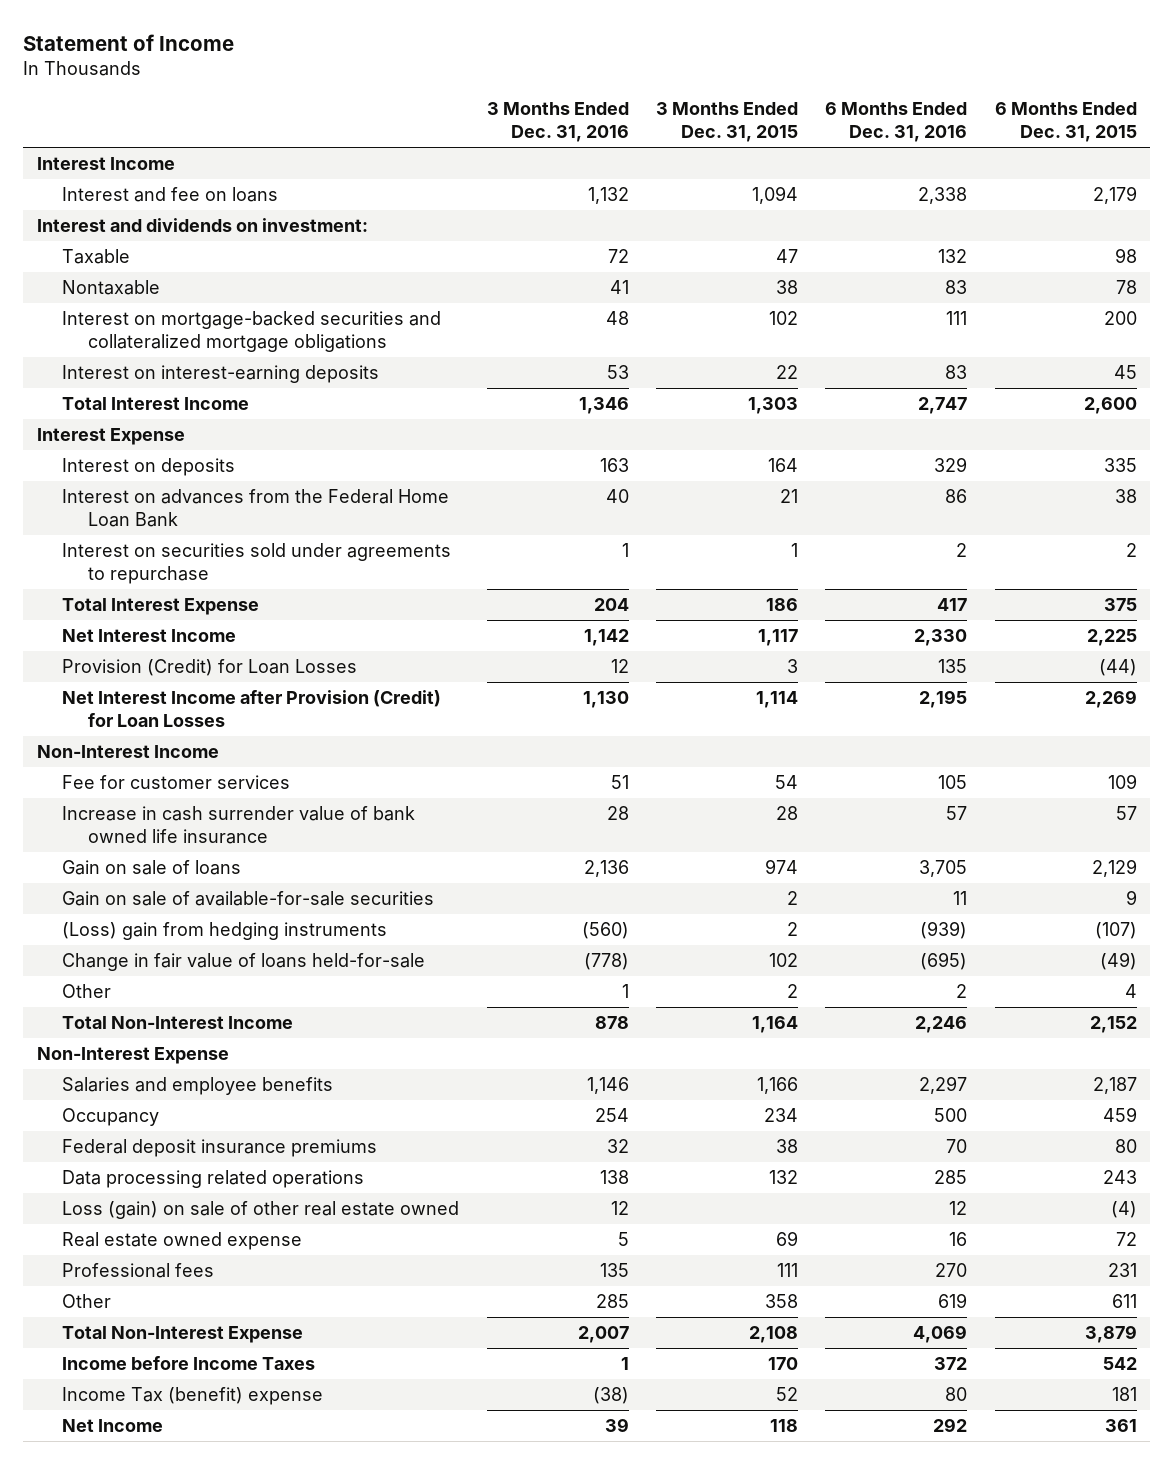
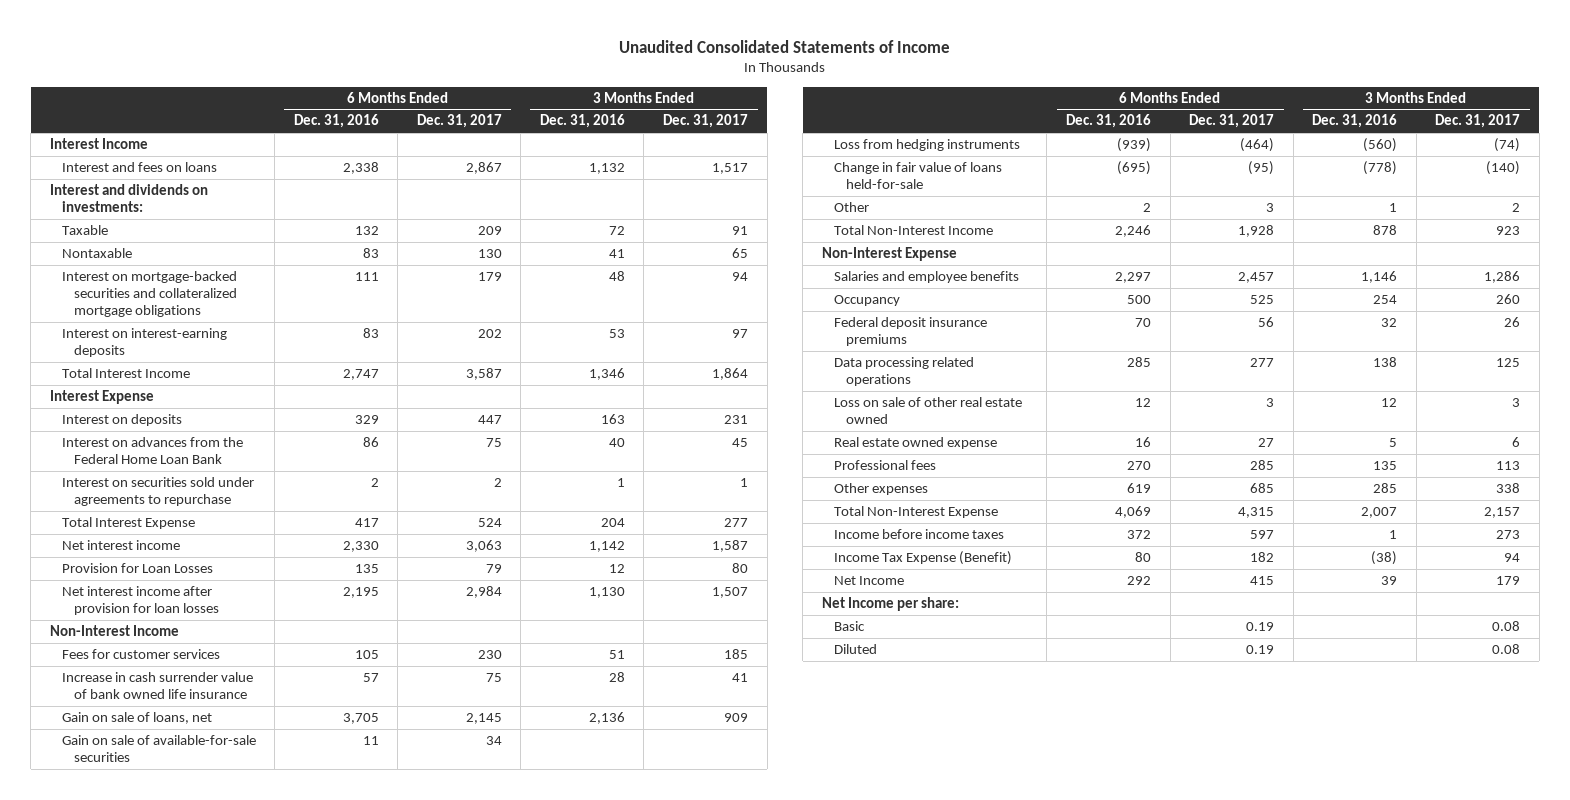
[23,34,235,52] Statement of Income -> [619,39,951,53] Unaudited Consolidated Statements of Income
[656,102,799,143] 3 Months Ended Dec. 31, 2015 -> none
[994,102,1137,143] 6 Months Ended Dec. 31, 2015 -> none
none -> [416,114,502,129] Dec. 31, 2017
none -> [663,114,749,129] Dec. 31, 2017
[62,187,279,203] Interest and fee on loans -> [61,161,217,172] Interest and fees on loans
[36,218,368,233] Interest and dividends on investment: -> [49,183,208,213] Interest and dividends on investments:
[62,629,237,643] Net Interest Income -> [61,539,180,550] Net interest income
[62,659,358,677] Provision (Credit) for Loan Losses -> [61,562,213,573] Provision for Loan Losses
[62,690,442,727] Net Interest Income after Provision (Credit) for Loan Losses -> [61,585,219,616] Net interest income after provision for loan losses
[62,775,291,790] Fee for customer services -> [61,648,220,659] Fees for customer services
[62,860,242,876] Gain on sale of loans -> [61,711,212,724] Gain on sale of loans, net
[62,922,388,941] (Loss) gain from hedging instruments -> [833,138,1020,151] Loss from hedging instruments
[62,1201,460,1220] Loss (gain) on sale of other real estate owned -> [833,396,1022,425] Loss on sale of other real estate owned
[62,1294,112,1309] Other -> [833,482,928,495] Other expenses
[62,1356,316,1371] Income before Income Taxes -> [833,528,1004,539] Income before income taxes
[62,1387,324,1406] Income Tax (benefit) expense -> [833,550,1012,565] Income Tax Expense (Benefit)
none -> [821,596,959,611] Net Income per share:
none -> [833,620,865,631] Basic
none -> [833,643,877,654] Diluted

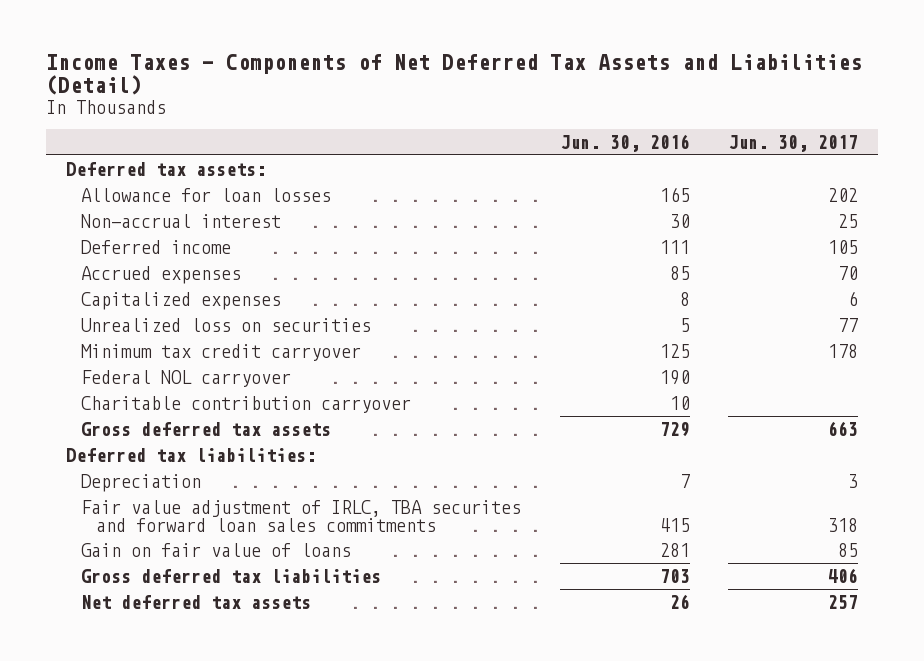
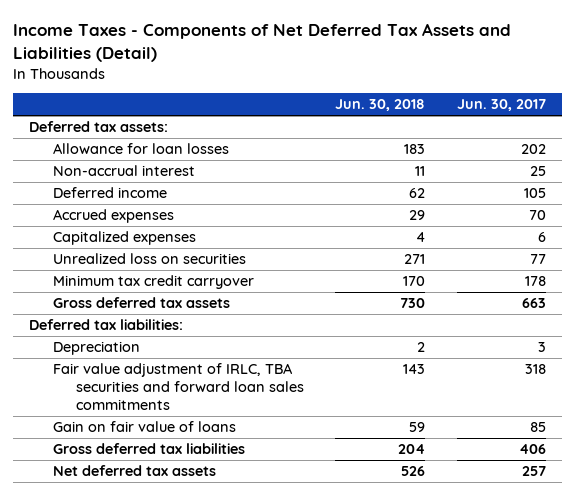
[559,134,690,153] Jun. 30, 2016 -> none
none -> [335,99,426,112] Jun. 30, 2018
[80,369,291,387] Federal NOL carryover -> none
[80,395,411,413] Charitable contribution carryover -> none
[80,499,521,532] Fair value adjustment of IRLC, TBA securites and forward loan sales commitments -> [52,363,304,411] Fair value adjustment of IRLC, TBA securities and forward loan sales commitments

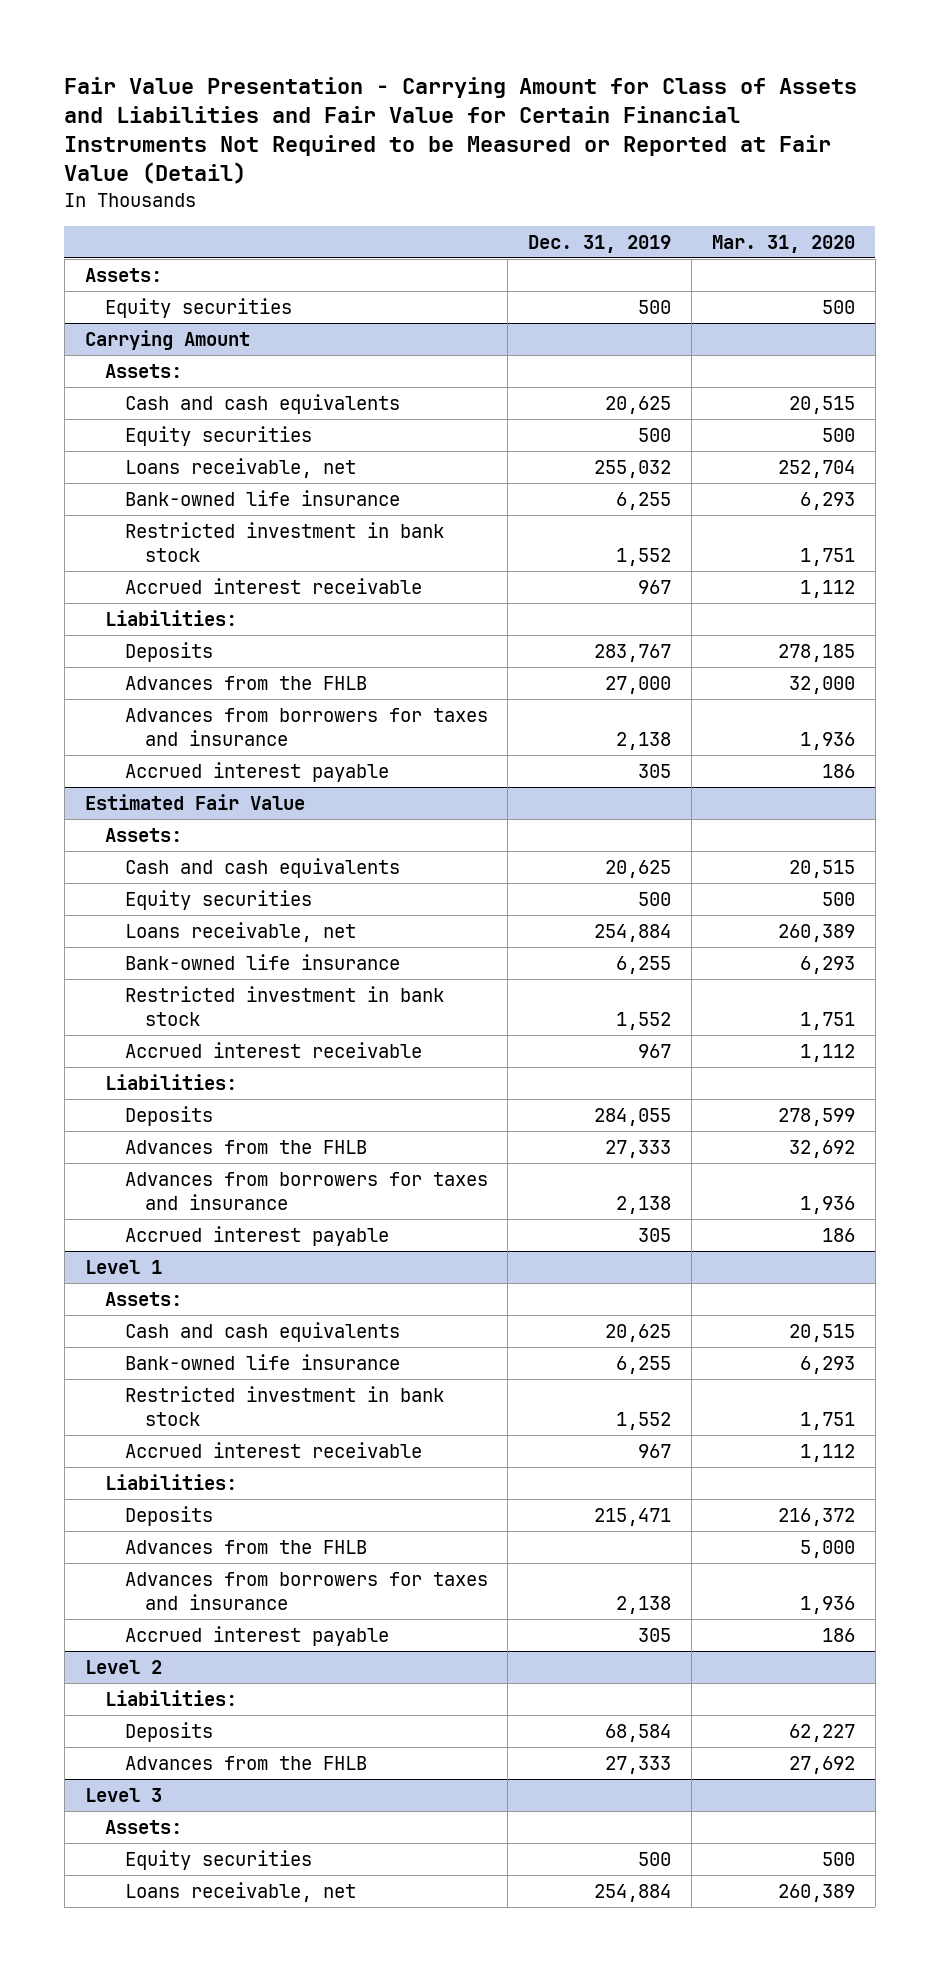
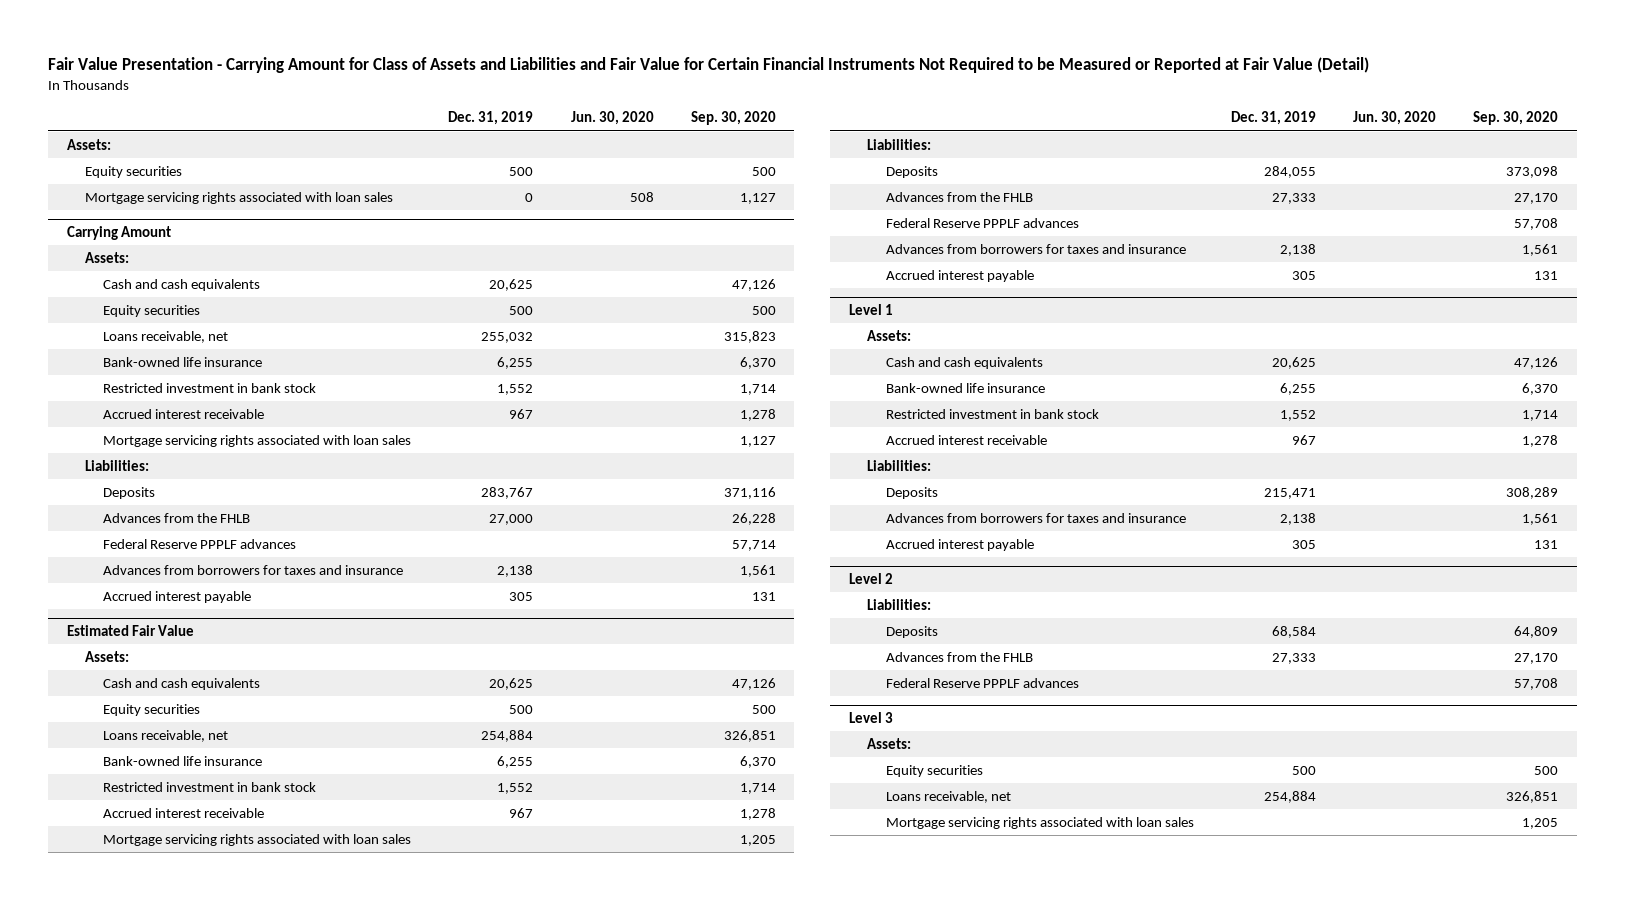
[711,234,855,253] Mar. 31, 2020 -> none
none -> [570,111,654,126] Jun. 30, 2020
none -> [690,111,776,126] Sep. 30, 2020
none -> [84,191,393,204] Mortgage servicing rights associated with loan sales
none -> [103,434,412,447] Mortgage servicing rights associated with loan sales
none -> [103,538,297,549] Federal Reserve PPPLF advances
none -> [103,833,412,846] Mortgage servicing rights associated with loan sales
none -> [885,217,1079,228] Federal Reserve PPPLF advances
[124,1539,367,1554] Advances from the FHLB -> none
none -> [885,677,1079,688] Federal Reserve PPPLF advances
none -> [885,816,1194,829] Mortgage servicing rights associated with loan sales

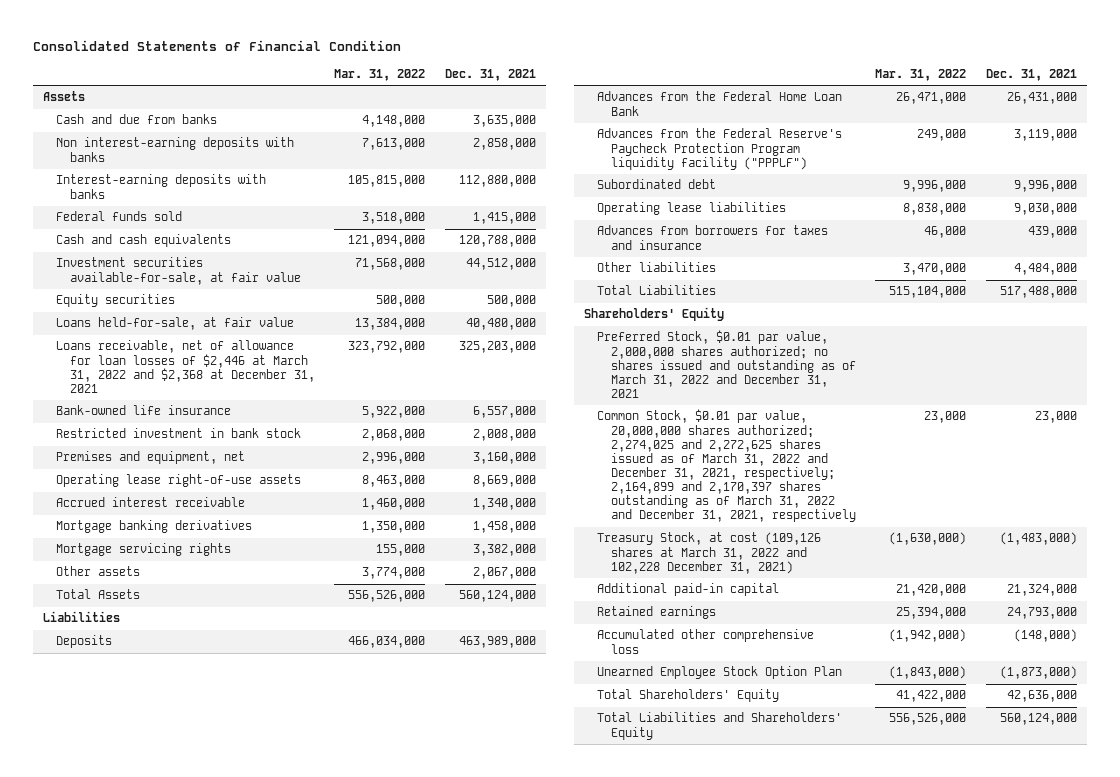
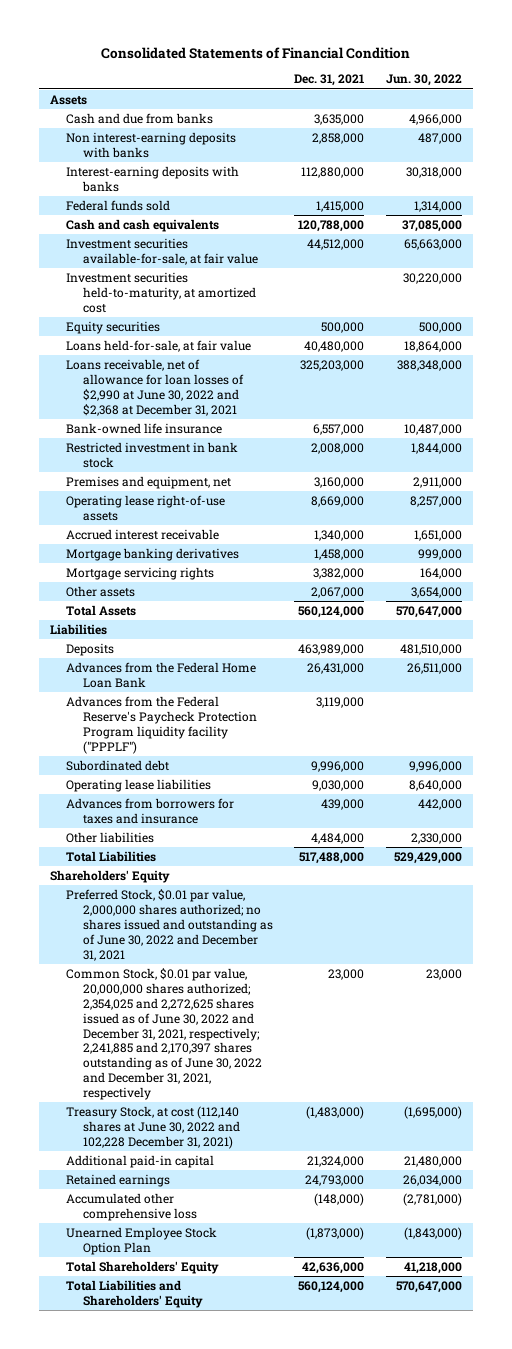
[334,68,426,81] Mar. 31, 2022 -> none
none -> [385,74,462,87] Jun. 30, 2022
none -> [66,271,256,313] Investment securities held-to-maturity, at amortized cost
[56,340,315,393] Loans receivable, net of allowance for loan losses of $2,446 at March 31, 2022 and $2,368 at December 31, 2021 -> [66,358,244,416] Loans receivable, net of allowance for loan losses of $2,990 at June 30, 2022 and $2,368 at December 31, 2021
[597,330,856,398] Preferred Stock, $0.01 par value, 2,000,000 shares authorized; no shares issued and outstanding as of March 31, 2022 and December 31, 2021 -> [66,888,273,961] Preferred Stock, $0.01 par value, 2,000,000 shares authorized; no shares issued and outstanding as of June 30, 2022 and December 31, 2021
[597,409,856,523] Common Stock, $0.01 par value, 20,000,000 shares authorized; 2,274,025 and 2,272,625 shares issued as of March 31, 2022 and December 31, 2021, respectively; 2,164,899 and 2,170,397 shares outstanding as of March 31, 2022 and December 31, 2021, respectively -> [66,967,262,1101] Common Stock, $0.01 par value, 20,000,000 shares authorized; 2,354,025 and 2,272,625 shares issued as of June 30, 2022 and December 31, 2021, respectively; 2,241,885 and 2,170,397 shares outstanding as of June 30, 2022 and December 31, 2021, respectively
[597,532,822,574] Treasury Stock, at cost (109,126 shares at March 31, 2022 and 102,228 December 31, 2021) -> [66,1105,240,1149] Treasury Stock, at cost (112,140 shares at June 30, 2022 and 102,228 December 31, 2021)

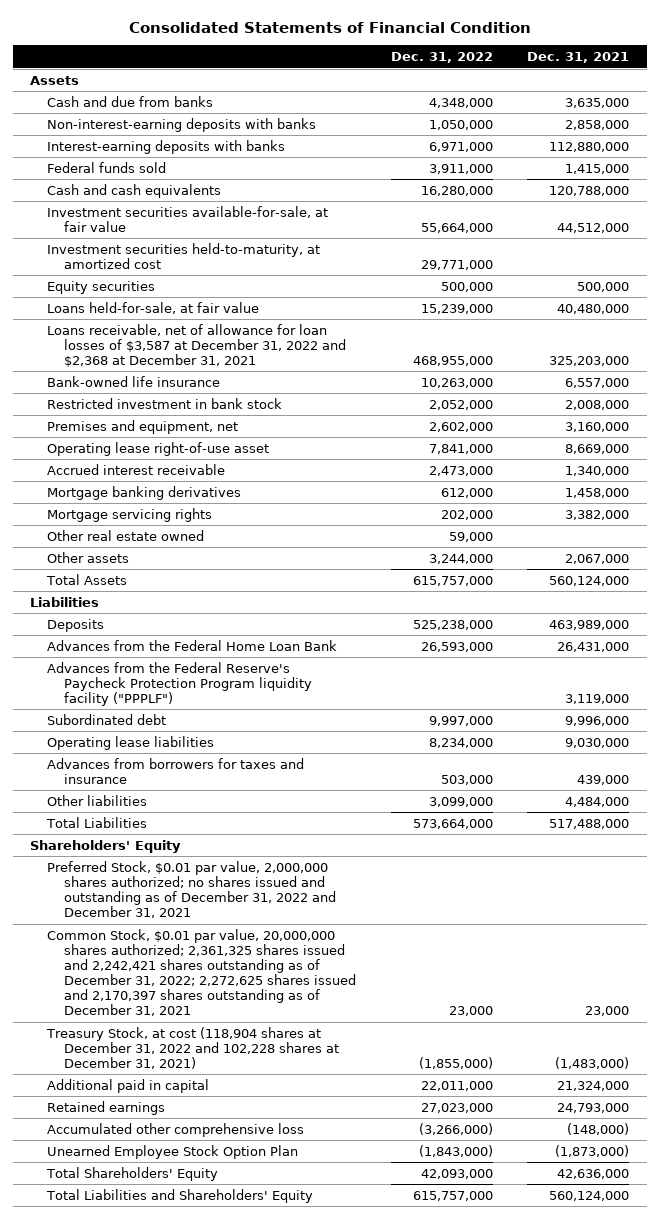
[385,74,462,87] Jun. 30, 2022 -> none
none -> [390,52,493,64] Dec. 31, 2022
[66,131,237,158] Non interest-earning deposits with banks -> [47,117,317,132] Non-interest-earning deposits with banks
[66,358,244,416] Loans receivable, net of allowance for loan losses of $2,990 at June 30, 2022 and $2,368 at December 31, 2021 -> [47,323,346,367] Loans receivable, net of allowance for loan losses of $3,587 at December 31, 2022 and $2,368 at December 31, 2021
[66,494,226,521] Operating lease right-of-use assets -> [47,441,270,456] Operating lease right-of-use asset
none -> [47,529,205,541] Other real estate owned
[66,888,273,961] Preferred Stock, $0.01 par value, 2,000,000 shares authorized; no shares issued and outstanding as of June 30, 2022 and December 31, 2021 -> [47,860,336,919] Preferred Stock, $0.01 par value, 2,000,000 shares authorized; no shares issued and outstanding as of December 31, 2022 and December 31, 2021
[66,967,262,1101] Common Stock, $0.01 par value, 20,000,000 shares authorized; 2,354,025 and 2,272,625 shares issued as of June 30, 2022 and December 31, 2021, respectively; 2,241,885 and 2,170,397 shares outstanding as of June 30, 2022 and December 31, 2021, respectively -> [47,928,356,1017] Common Stock, $0.01 par value, 20,000,000 shares authorized; 2,361,325 shares issued and 2,242,421 shares outstanding as of December 31, 2022; 2,272,625 shares issued and 2,170,397 shares outstanding as of December 31, 2021
[66,1105,240,1149] Treasury Stock, at cost (112,140 shares at June 30, 2022 and 102,228 December 31, 2021) -> [46,1026,339,1069] Treasury Stock, at cost (118,904 shares at December 31, 2022 and 102,228 shares at December 31, 2021)
[66,1154,215,1168] Additional paid-in capital -> [47,1078,210,1093] Additional paid in capital

